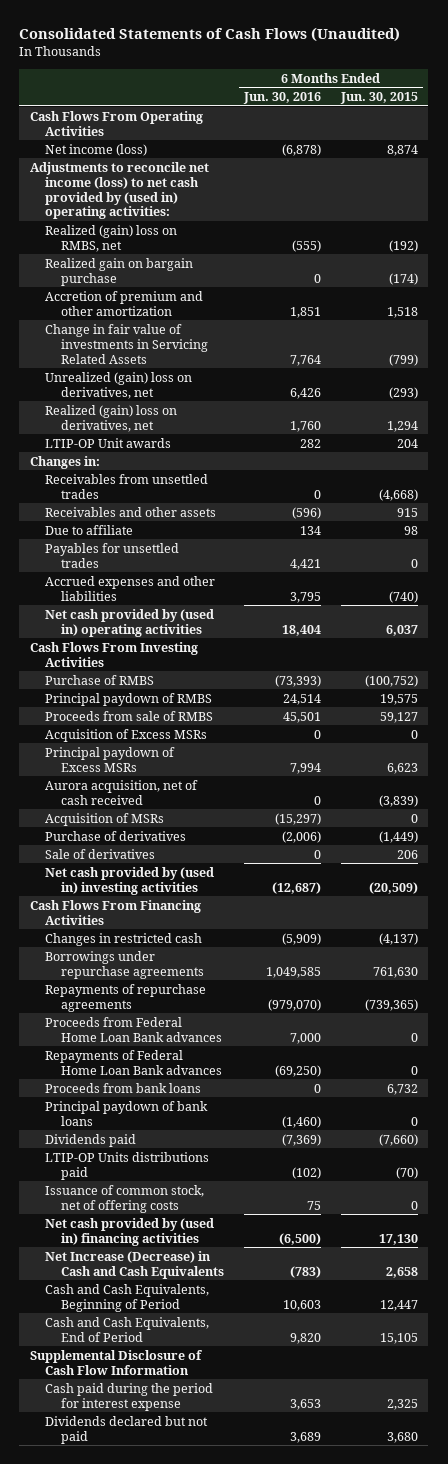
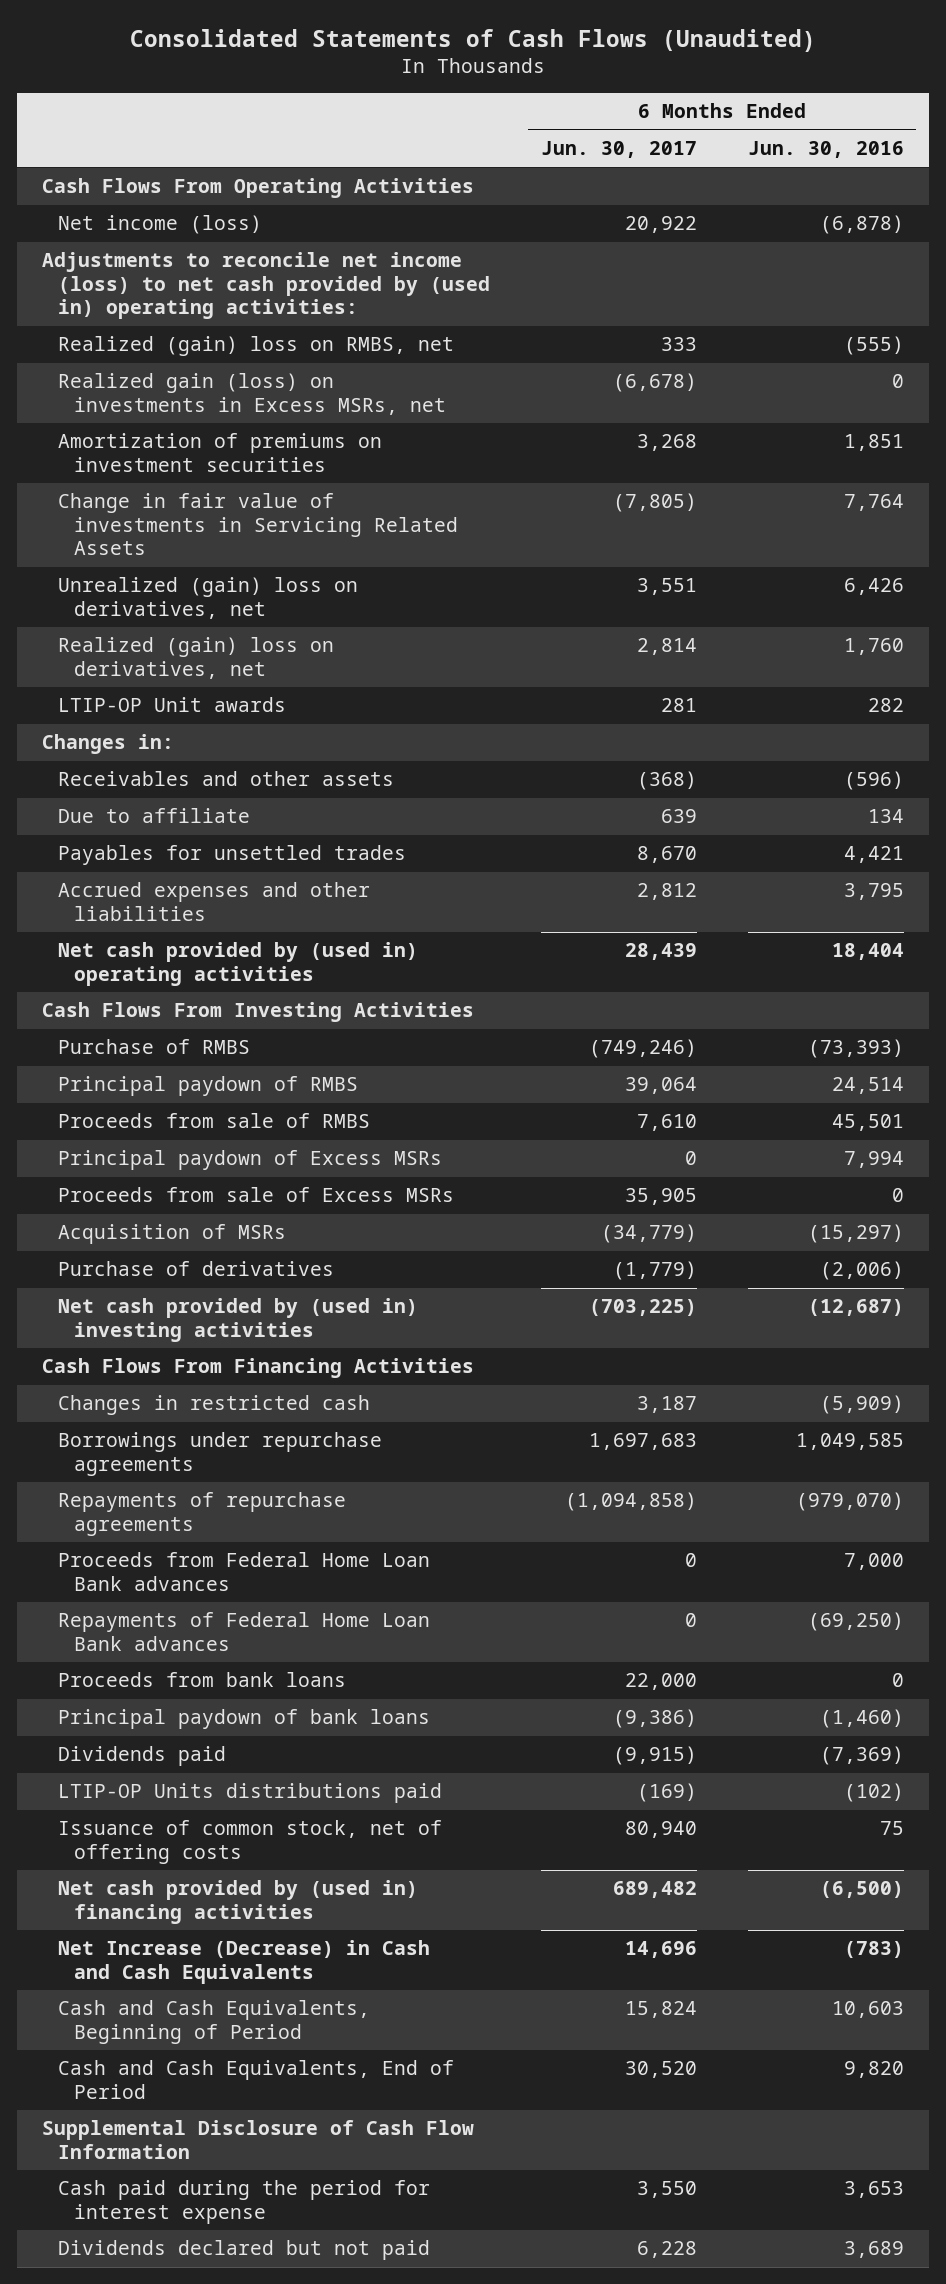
[340,92,419,105] Jun. 30, 2015 -> none
none -> [540,141,697,159] Jun. 30, 2017
[45,257,194,286] Realized gain on bargain purchase -> none
none -> [57,373,446,415] Realized gain (loss) on investments in Excess MSRs, net
[45,290,204,316] Accretion of premium and other amortization -> [57,433,382,472] Amortization of premiums on investment securities
[45,473,209,499] Receivables from unsettled trades -> none
[45,728,208,742] Acquisition of Excess MSRs -> none
[45,779,199,805] Aurora acquisition, net of cash received -> none
none -> [57,1187,454,1203] Proceeds from sale of Excess MSRs
[45,848,156,859] Sale of derivatives -> none

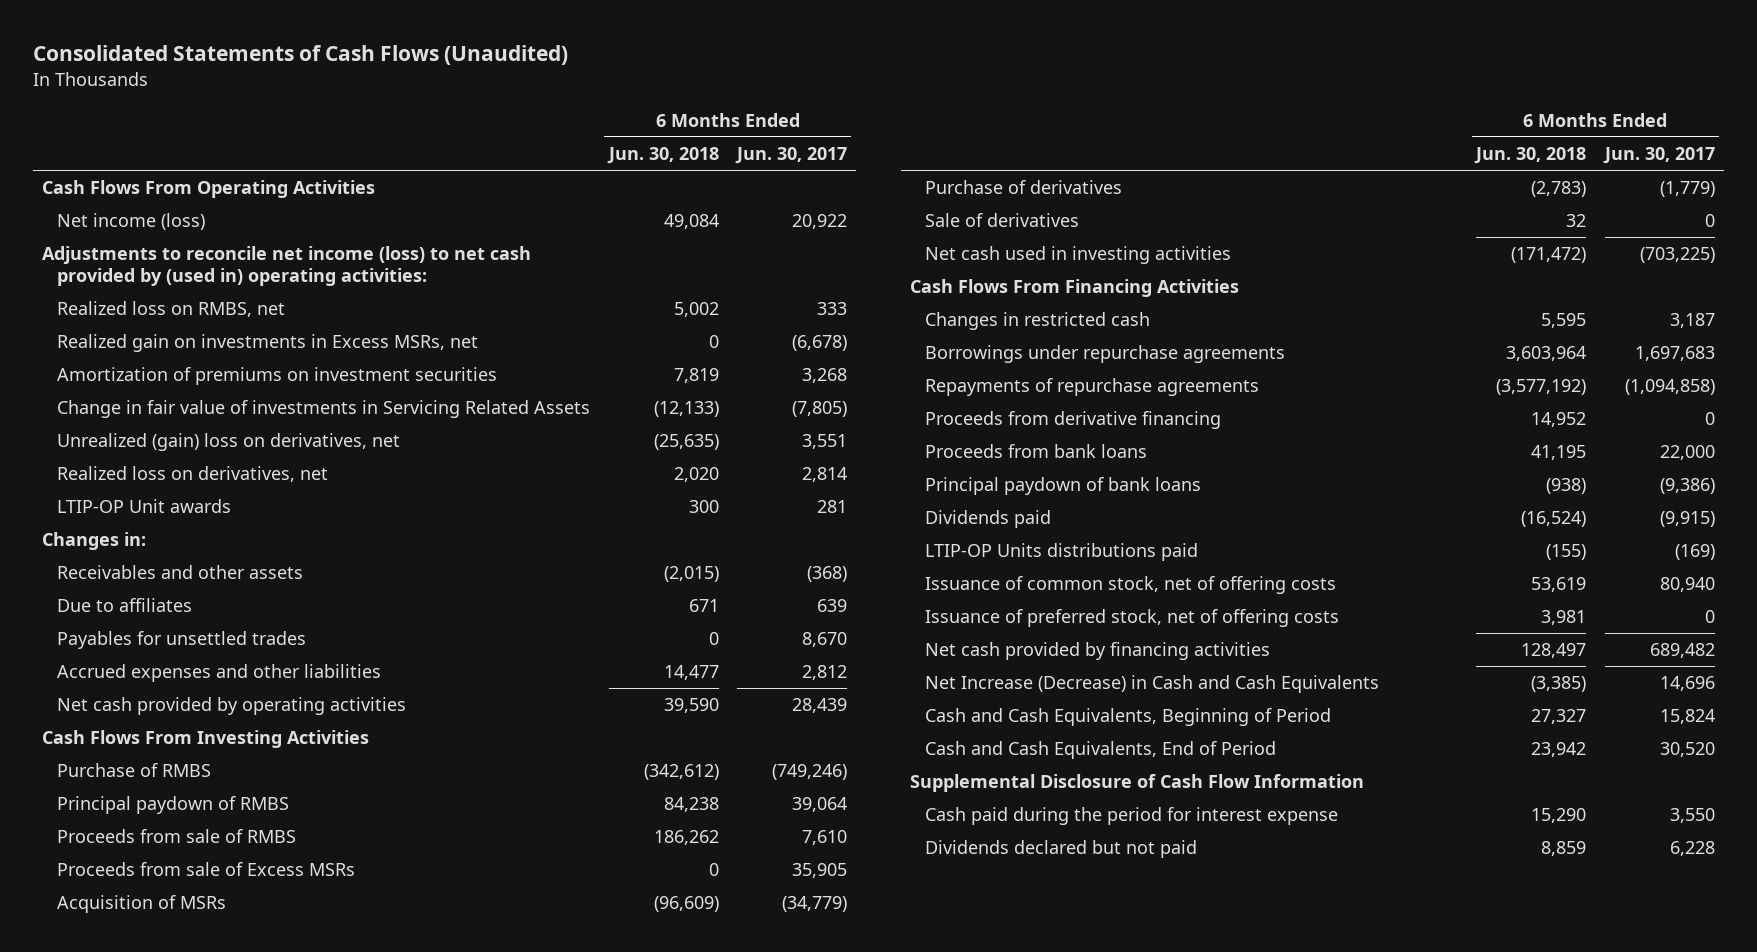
[747,141,904,159] Jun. 30, 2016 -> none
none -> [606,146,719,164] Jun. 30, 2018
[57,336,454,357] Realized (gain) loss on RMBS, net -> [57,301,286,318] Realized loss on RMBS, net
[57,373,446,415] Realized gain (loss) on investments in Excess MSRs, net -> [57,334,479,353] Realized gain on investments in Excess MSRs, net
[57,637,334,679] Realized (gain) loss on derivatives, net -> [57,466,329,483] Realized loss on derivatives, net
[57,808,250,824] Due to affiliate -> [57,598,193,613] Due to affiliates
[57,942,418,986] Net cash provided by (used in) operating activities -> [57,697,407,716] Net cash provided by operating activities
[57,1150,442,1171] Principal paydown of Excess MSRs -> none
none -> [925,213,1080,228] Sale of derivatives
[57,1298,418,1342] Net cash provided by (used in) investing activities -> [925,246,1232,265] Net cash used in investing activities
[57,1552,430,1591] Proceeds from Federal Home Loan Bank advances -> none
[57,1612,430,1651] Repayments of Federal Home Loan Bank advances -> none
none -> [925,411,1222,430] Proceeds from derivative financing
none -> [925,609,1340,628] Issuance of preferred stock, net of offering costs
[57,1880,418,1924] Net cash provided by (used in) financing activities -> [925,642,1271,661] Net cash provided by financing activities

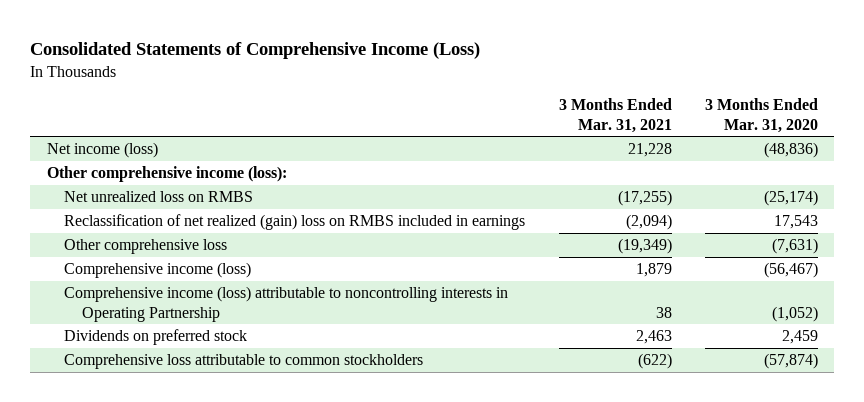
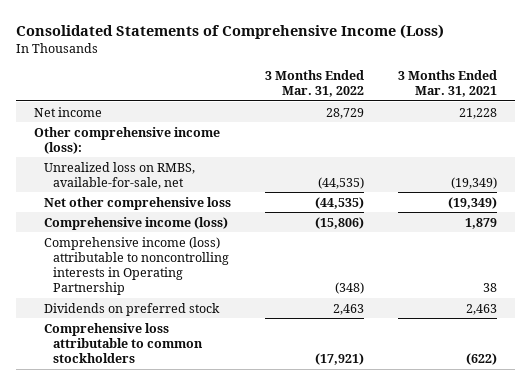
[704,98,818,133] 3 Months Ended Mar. 31, 2020 -> none
none -> [264,70,364,98] 3 Months Ended Mar. 31, 2022
[46,142,158,159] Net income (loss) -> [33,106,102,117] Net income
[64,214,526,231] Reclassification of net realized (gain) loss on RMBS included in earnings -> none
[64,191,254,203] Net unrealized loss on RMBS -> [43,161,195,189] Unrealized loss on RMBS, available-for-sale, net
[617,190,672,207] (17,255) -> [451,176,498,189] (19,349)
[64,239,228,255] Other comprehensive loss -> [43,196,231,210] Net other comprehensive loss

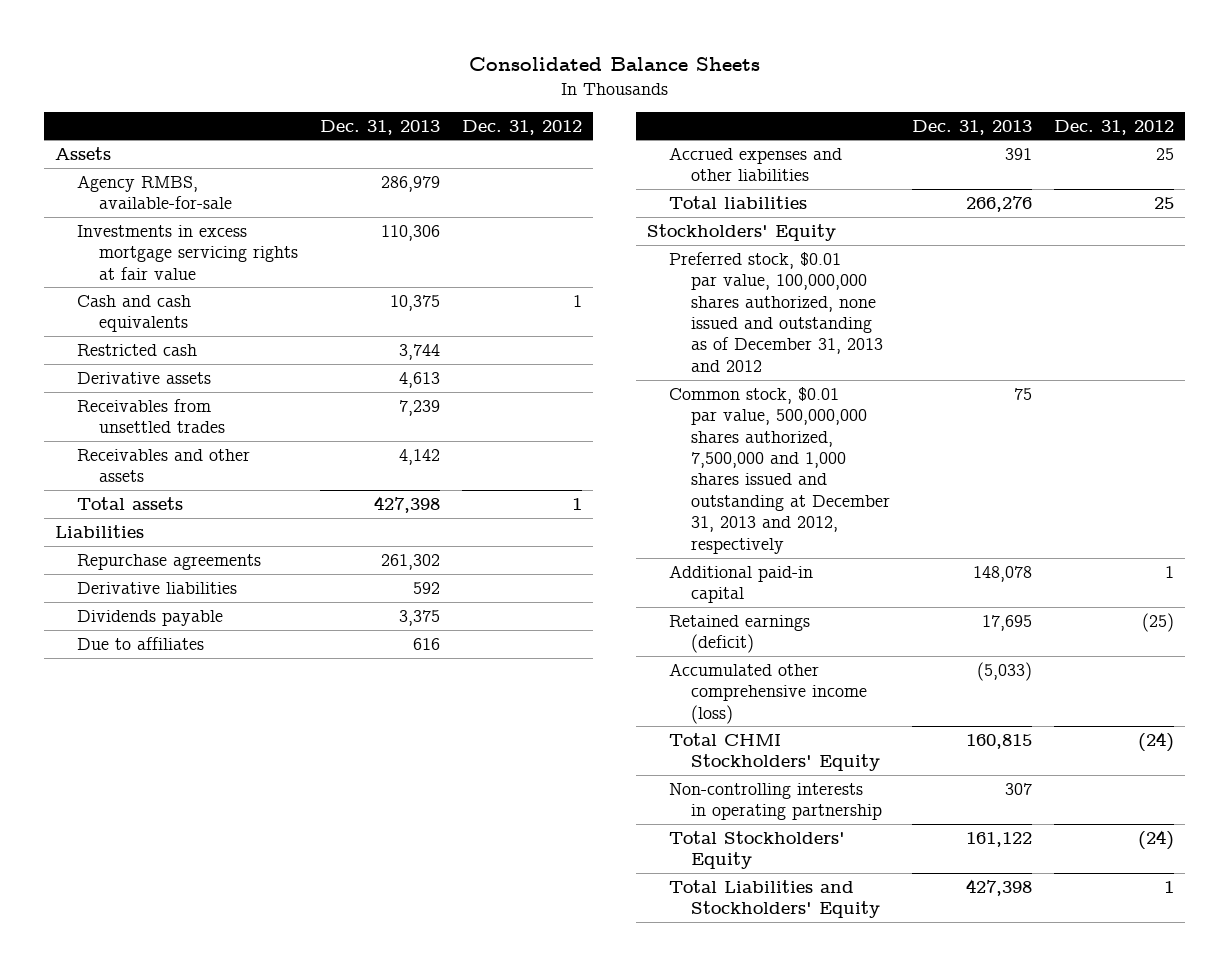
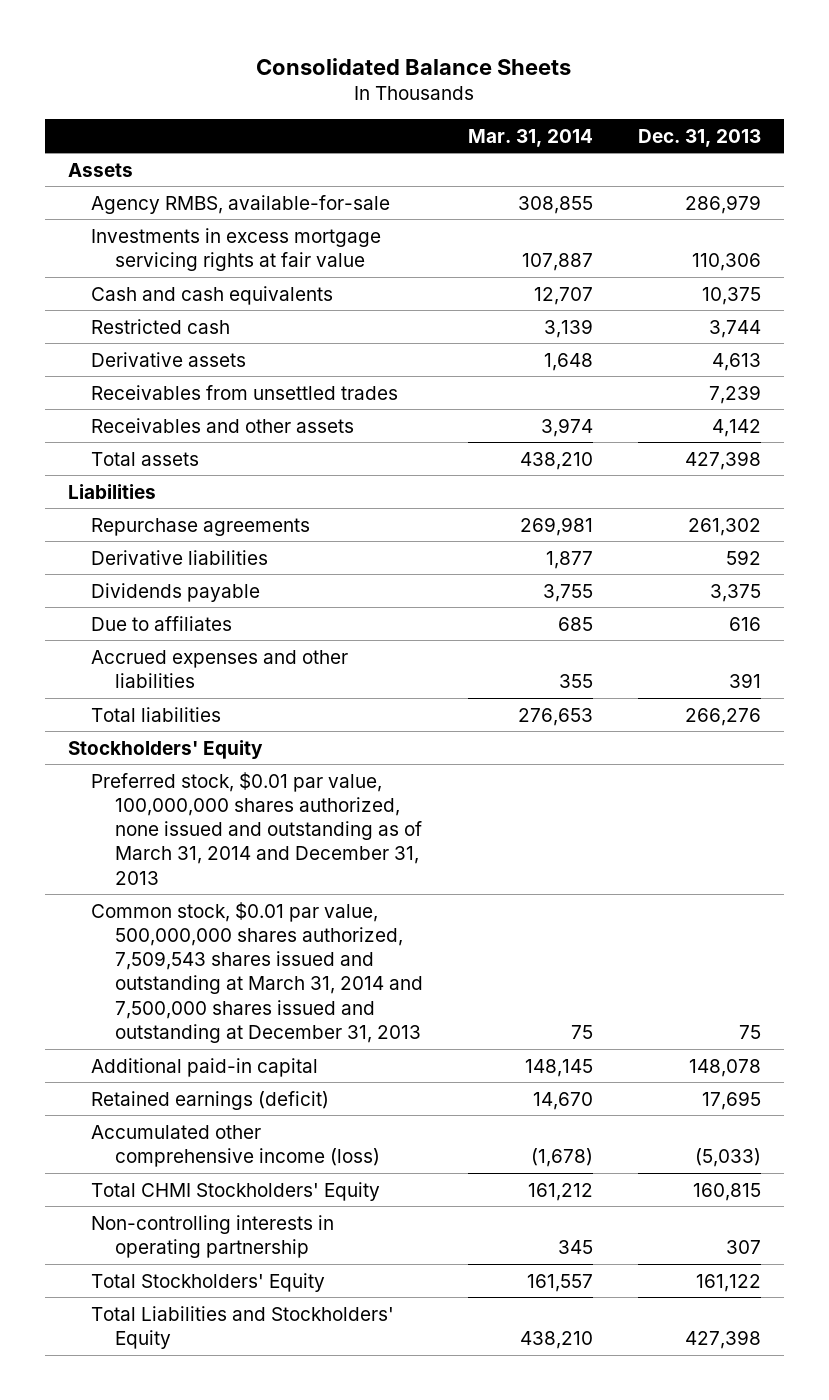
[462,119,583,135] Dec. 31, 2012 -> none
none -> [467,128,593,147] Mar. 31, 2014
[668,251,883,372] Preferred stock, $0.01 par value, 100,000,000 shares authorized, none issued and outstanding as of December 31, 2013 and 2012 -> [91,771,422,885] Preferred stock, $0.01 par value, 100,000,000 shares authorized, none issued and outstanding as of March 31, 2014 and December 31, 2013
[668,386,890,554] Common stock, $0.01 par value, 500,000,000 shares authorized, 7,500,000 and 1,000 shares issued and outstanding at December 31, 2013 and 2012, respectively -> [91,901,423,1043] Common stock, $0.01 par value, 500,000,000 shares authorized, 7,509,543 shares issued and outstanding at March 31, 2014 and 7,500,000 shares issued and outstanding at December 31, 2013

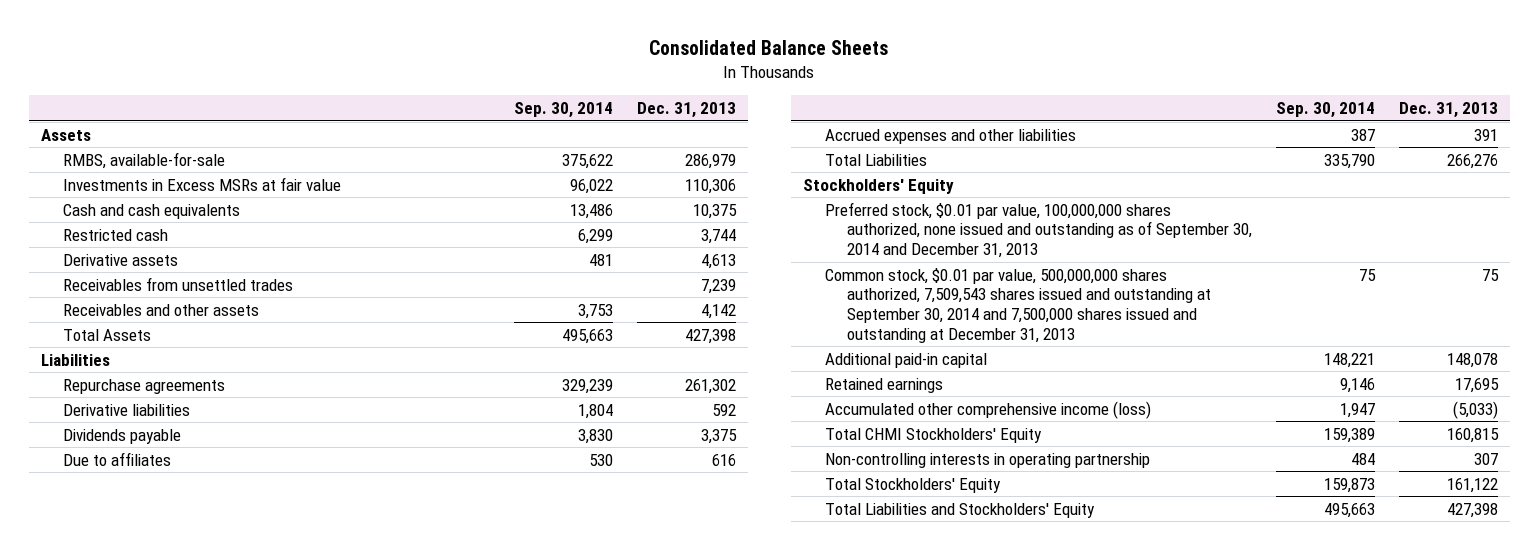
[467,128,593,147] Mar. 31, 2014 -> none
none -> [513,101,613,118] Sep. 30, 2014
[91,194,391,214] Agency RMBS, available-for-sale -> [62,151,225,169] RMBS, available-for-sale
[91,227,382,271] Investments in excess mortgage servicing rights at fair value -> [62,176,341,191] Investments in Excess MSRs at fair value
[91,451,200,466] Total assets -> [62,328,151,341] Total Assets
[91,706,222,722] Total liabilities -> [824,153,927,166] Total Liabilities
[91,771,422,885] Preferred stock, $0.01 par value, 100,000,000 shares authorized, none issued and outstanding as of March 31, 2014 and December 31, 2013 -> [824,201,1252,259] Preferred stock, $0.01 par value, 100,000,000 shares authorized, none issued and outstanding as of September 30, 2014 and December 31, 2013
[91,901,423,1043] Common stock, $0.01 par value, 500,000,000 shares authorized, 7,509,543 shares issued and outstanding at March 31, 2014 and 7,500,000 shares issued and outstanding at December 31, 2013 -> [824,267,1211,343] Common stock, $0.01 par value, 500,000,000 shares authorized, 7,509,543 shares issued and outstanding at September 30, 2014 and 7,500,000 shares issued and outstanding at December 31, 2013
[91,1090,330,1110] Retained earnings (deficit) -> [824,377,943,393] Retained earnings

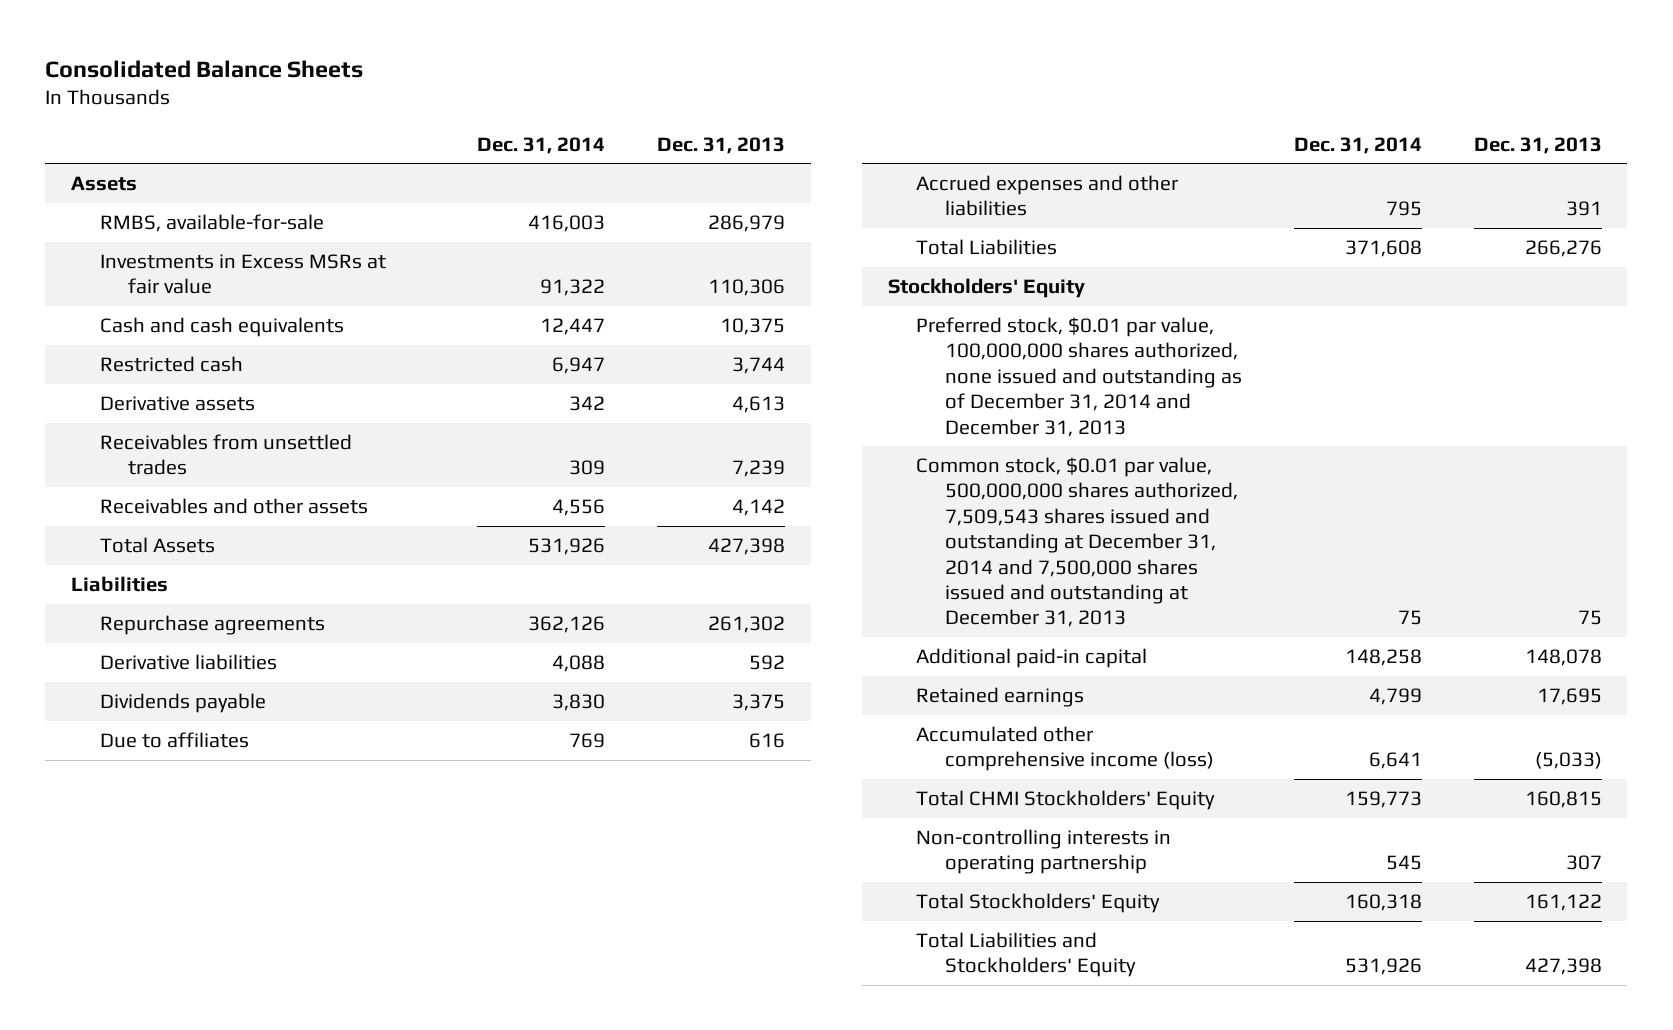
[513,101,613,118] Sep. 30, 2014 -> none
none -> [477,136,606,154] Dec. 31, 2014
[824,201,1252,259] Preferred stock, $0.01 par value, 100,000,000 shares authorized, none issued and outstanding as of September 30, 2014 and December 31, 2013 -> [916,316,1243,437] Preferred stock, $0.01 par value, 100,000,000 shares authorized, none issued and outstanding as of December 31, 2014 and December 31, 2013
[824,267,1211,343] Common stock, $0.01 par value, 500,000,000 shares authorized, 7,509,543 shares issued and outstanding at September 30, 2014 and 7,500,000 shares issued and outstanding at December 31, 2013 -> [916,456,1239,628] Common stock, $0.01 par value, 500,000,000 shares authorized, 7,509,543 shares issued and outstanding at December 31, 2014 and 7,500,000 shares issued and outstanding at December 31, 2013

